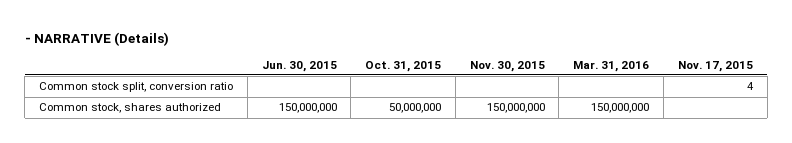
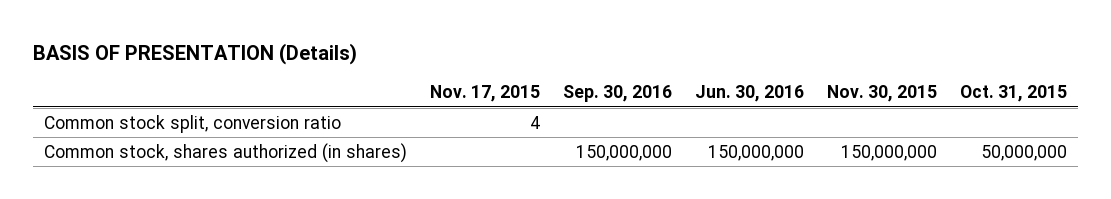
[24,31,169,46] - NARRATIVE (Details) -> [33,43,358,66] BASIS OF PRESENTATION (Details)
[261,60,337,72] Jun. 30, 2015 -> none
[573,60,650,72] Mar. 31, 2016 -> none
none -> [563,85,673,103] Sep. 30, 2016
none -> [695,85,805,103] Jun. 30, 2016
[38,103,221,114] Common stock, shares authorized -> [44,142,408,163] Common stock, shares authorized (in shares)

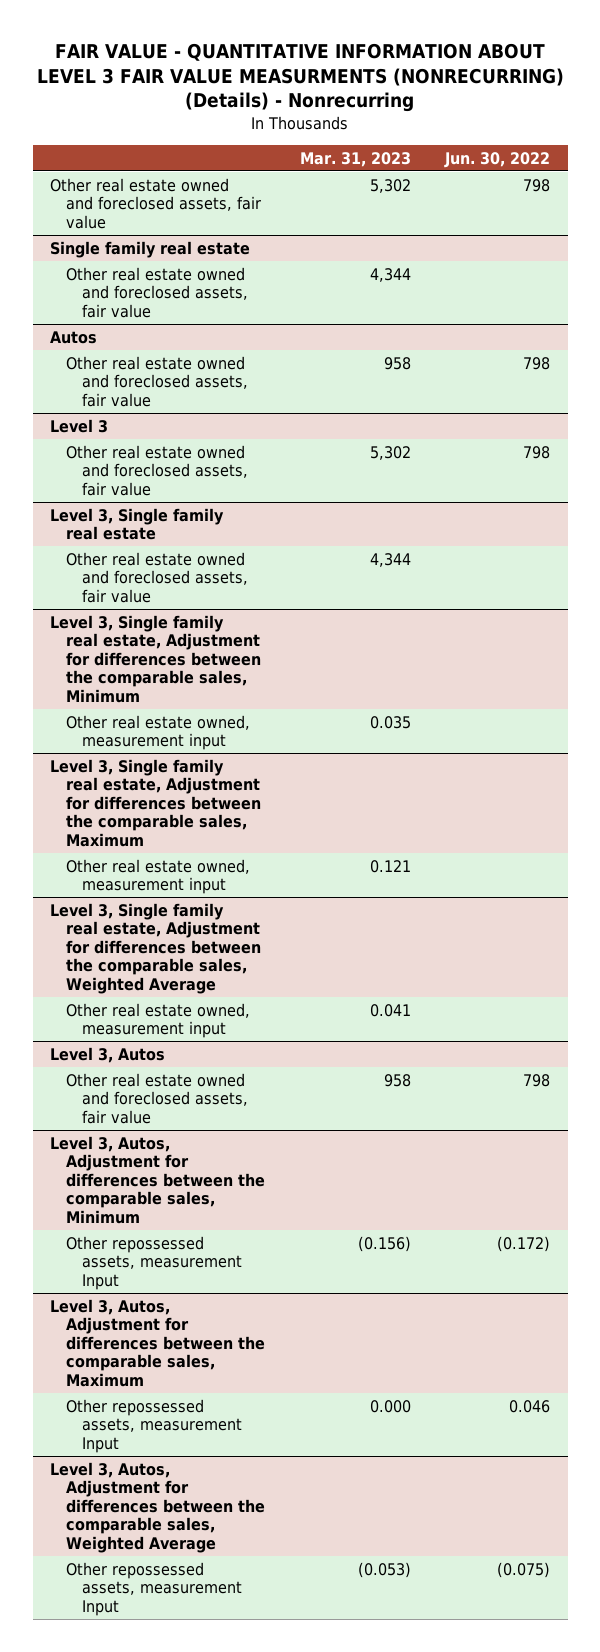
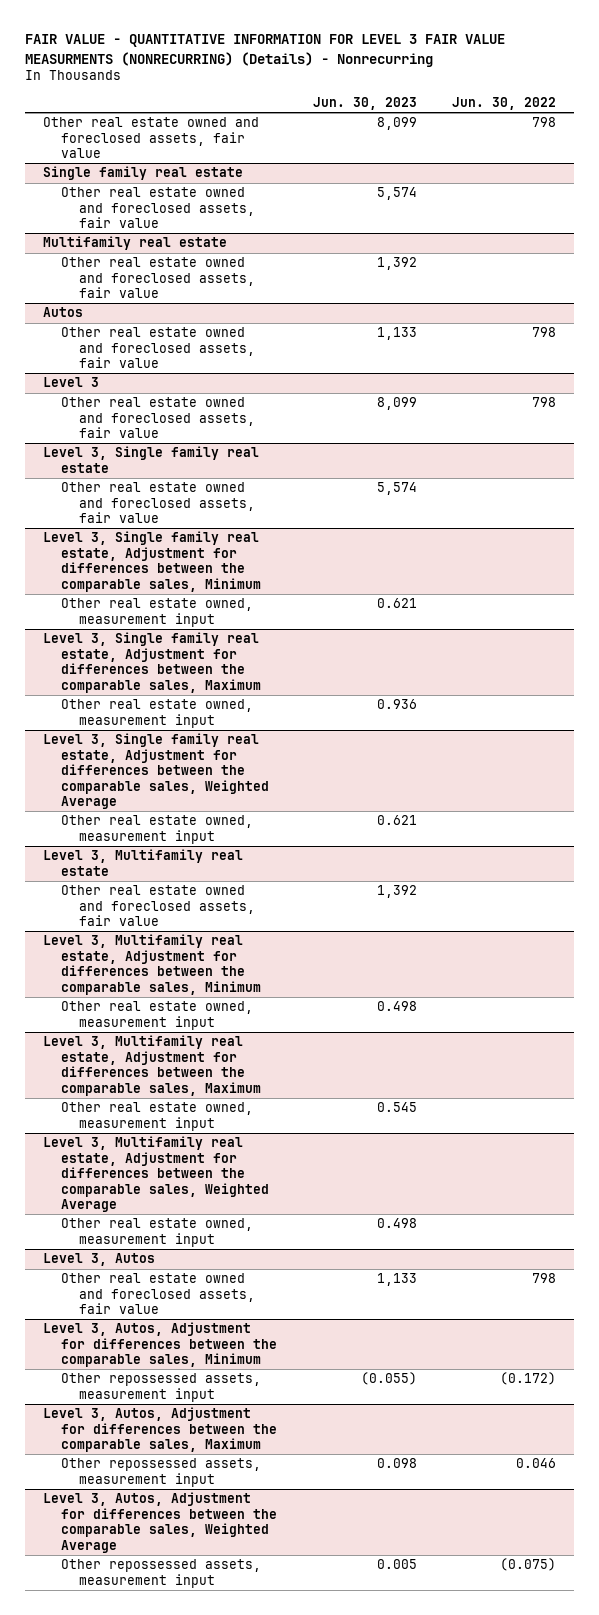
[37,42,565,113] FAIR VALUE - QUANTITATIVE INFORMATION ABOUT LEVEL 3 FAIR VALUE MEASURMENTS (NONRECURRING) (Details) - Nonrecurring -> [25,34,506,67] FAIR VALUE - QUANTITATIVE INFORMATION FOR LEVEL 3 FAIR VALUE MEASURMENTS (NONRECURRING) (Details) - Nonrecurring
[299,151,411,167] Mar. 31, 2023 -> none
none -> [312,97,417,111] Jun. 30, 2023
none -> [42,236,227,251] Multifamily real estate
none -> [61,257,256,299] Other real estate owned and foreclosed assets, fair value
none -> [42,849,243,876] Level 3, Multifamily real estate
none -> [61,885,256,927] Other real estate owned and foreclosed assets, fair value
none -> [42,934,262,995] Level 3, Multifamily real estate, Adjustment for differences between the comparable sales, Minimum
none -> [61,1001,254,1030] Other real estate owned, measurement input
none -> [42,1035,262,1096] Level 3, Multifamily real estate, Adjustment for differences between the comparable sales, Maximum
none -> [61,1102,254,1131] Other real estate owned, measurement input
none -> [42,1136,270,1213] Level 3, Multifamily real estate, Adjustment for differences between the comparable sales, Weighted Average
none -> [61,1218,254,1247] Other real estate owned, measurement input
[66,1235,242,1290] Other repossessed assets, measurement Input -> [61,1373,262,1402] Other repossessed assets, measurement input
[66,1398,242,1453] Other repossessed assets, measurement Input -> [61,1458,262,1487] Other repossessed assets, measurement input
[66,1561,242,1616] Other repossessed assets, measurement Input -> [61,1559,262,1588] Other repossessed assets, measurement input

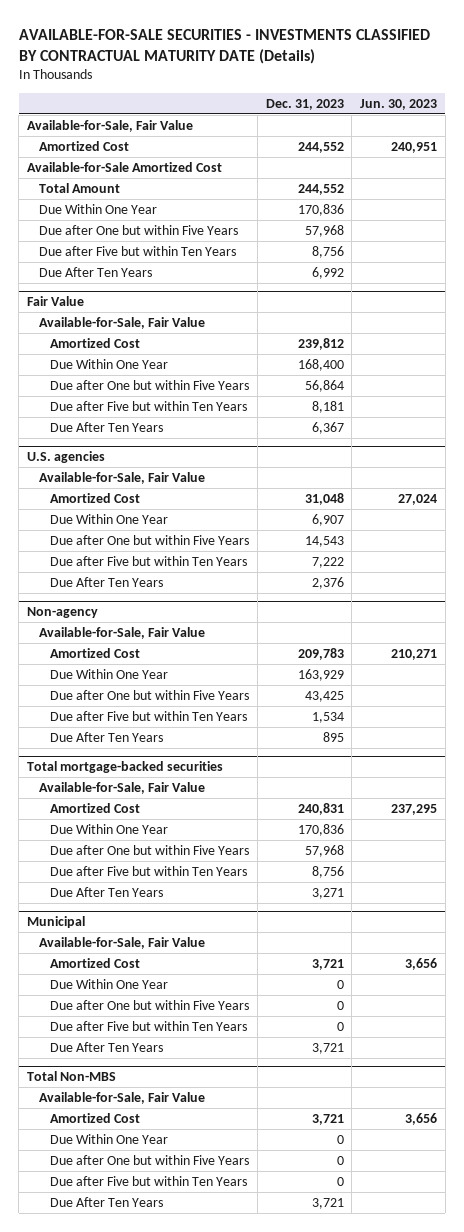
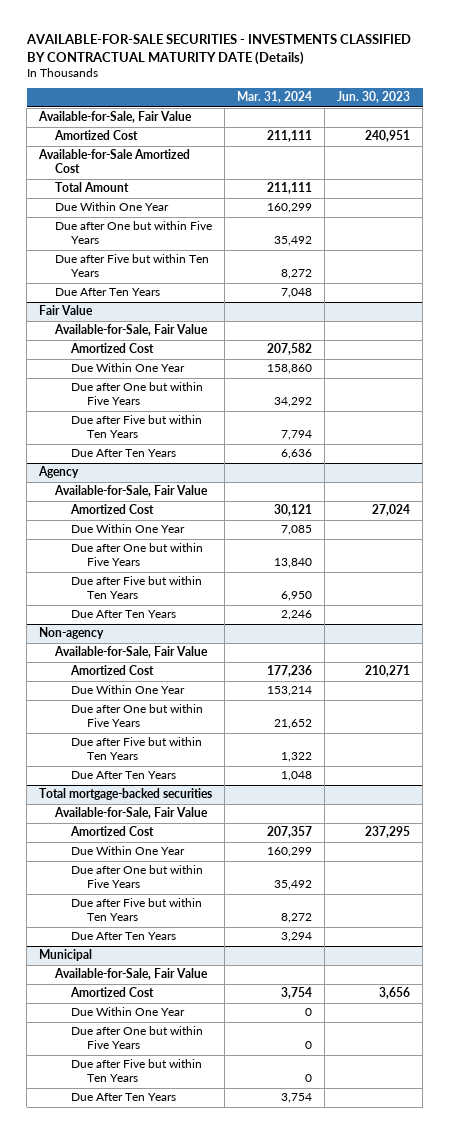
[265,98,344,110] Dec. 31, 2023 -> none
none -> [237,91,313,104] Mar. 31, 2024
[26,450,105,463] U.S. agencies -> [38,466,80,479] Agency
[26,1070,116,1081] Total Non-MBS -> none
[38,1091,205,1104] Available-for-Sale, Fair Value -> none
[50,1112,141,1123] Amortized Cost -> none
[50,1133,169,1144] Due Within One Year -> none
[50,1154,250,1165] Due after One but within Five Years -> none
[50,1175,248,1186] Due after Five but within Ten Years -> none
[50,1196,164,1207] Due After Ten Years -> none

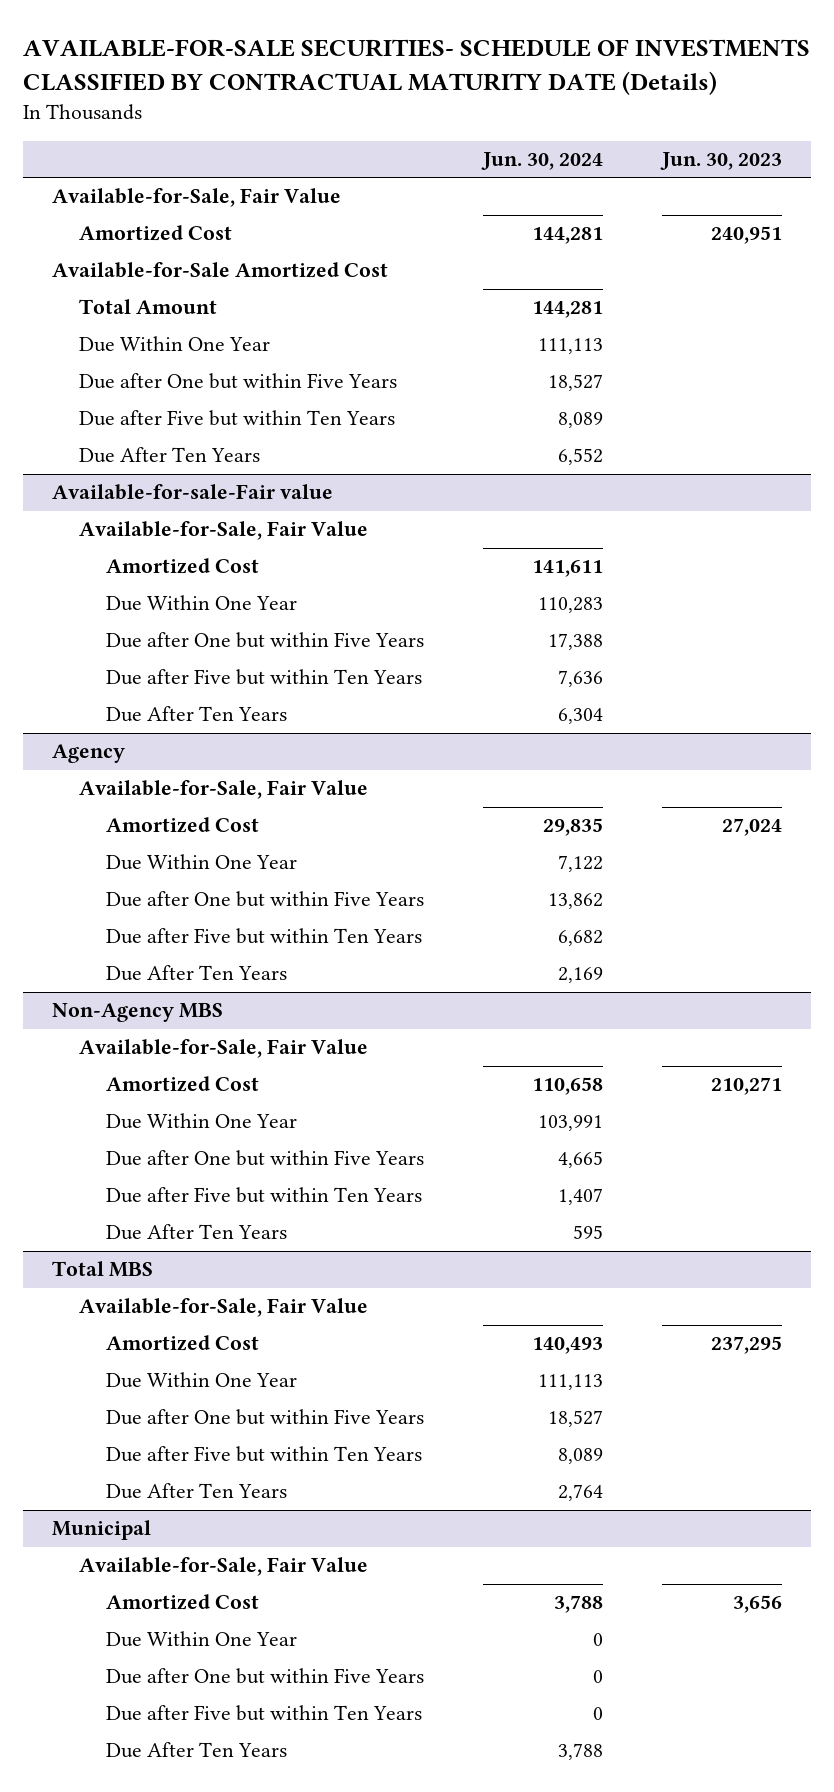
[25,34,411,65] AVAILABLE-FOR-SALE SECURITIES - INVESTMENTS CLASSIFIED BY CONTRACTUAL MATURITY DATE (Details) -> [22,39,810,95] AVAILABLE-FOR-SALE SECURITIES- SCHEDULE OF INVESTMENTS CLASSIFIED BY CONTRACTUAL MATURITY DATE (Details)
[237,91,313,104] Mar. 31, 2024 -> none
none -> [481,152,604,171] Jun. 30, 2024
[39,305,94,316] Fair Value -> [52,484,334,501] Available-for-sale-Fair value
[39,627,105,640] Non-agency -> [52,1003,224,1023] Non-Agency MBS
[39,788,213,801] Total mortgage-backed securities -> [52,1261,154,1278] Total MBS

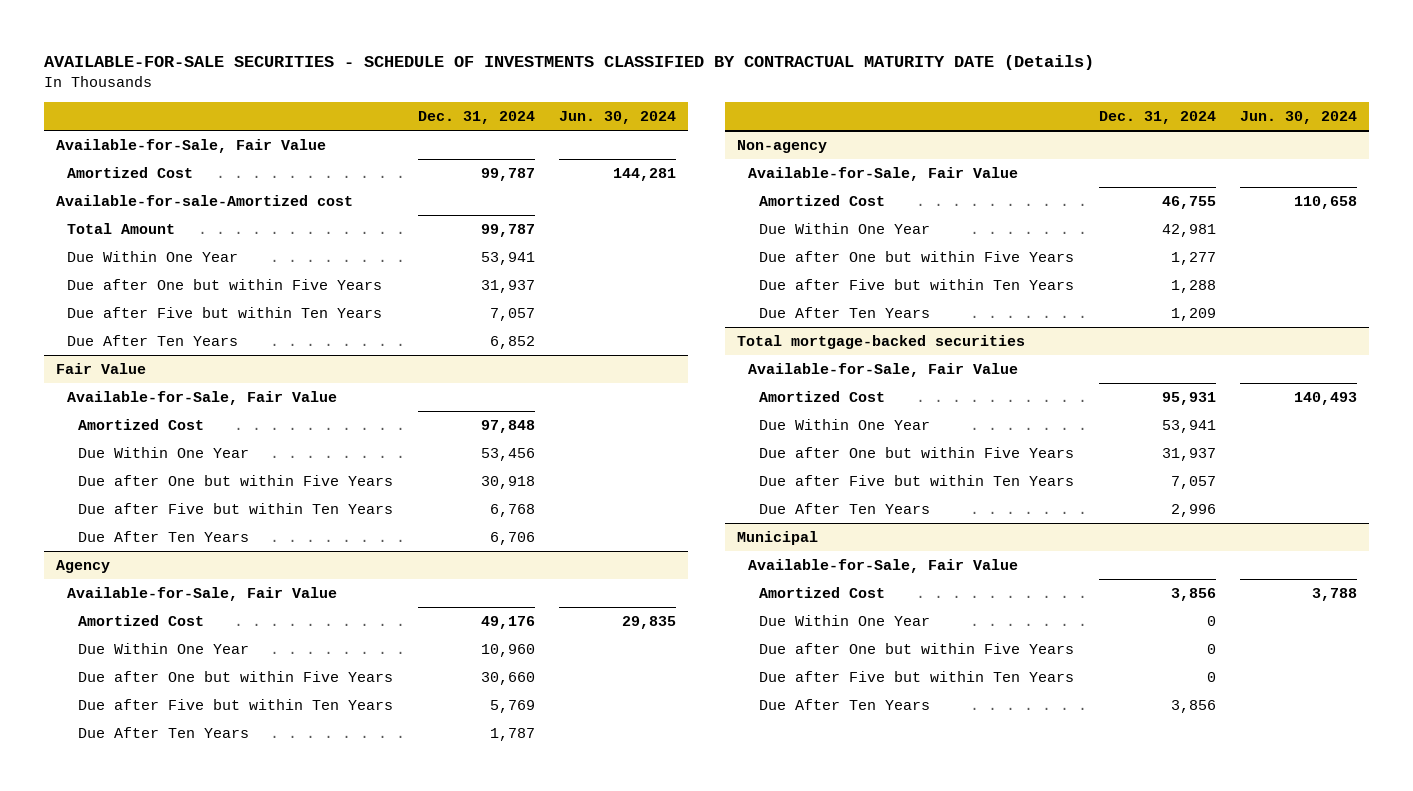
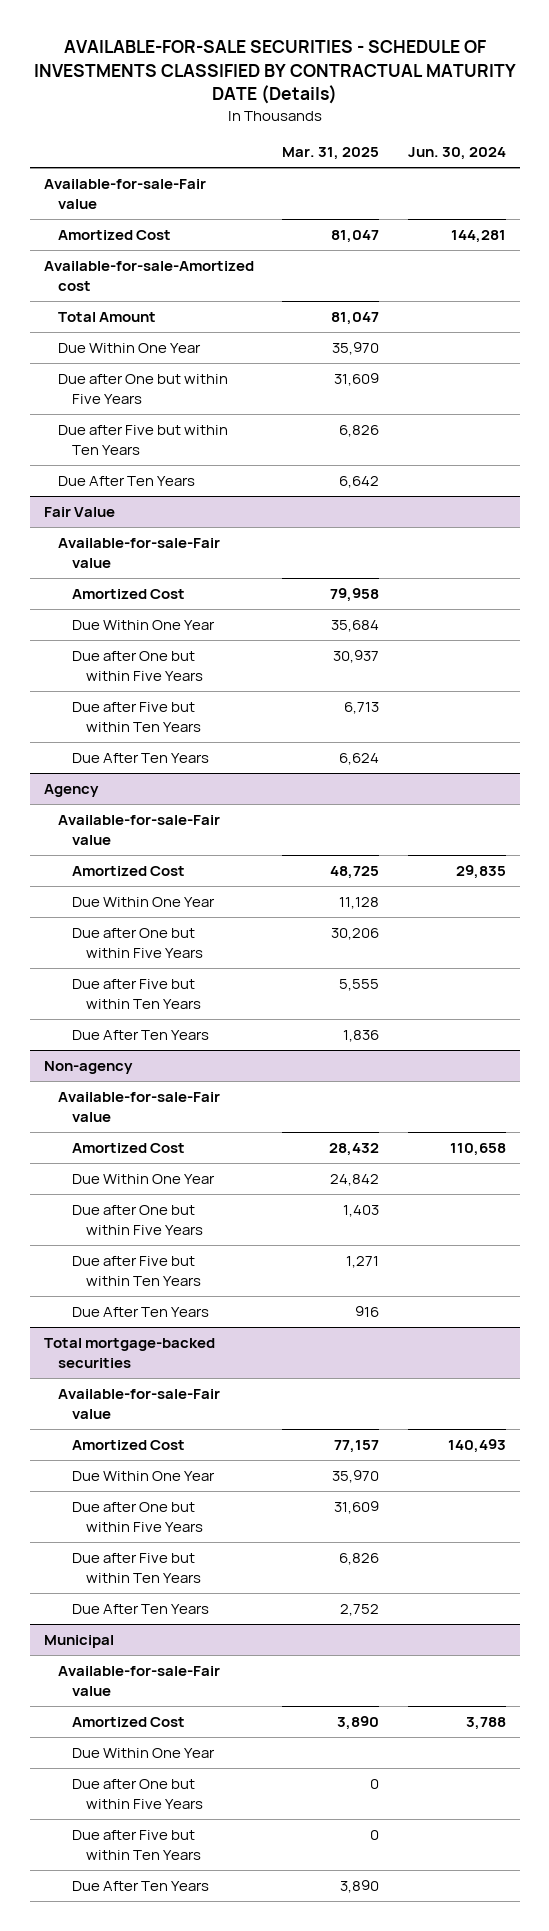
[417,110,535,124] Dec. 31, 2024 -> none
none -> [282,147,380,161] Mar. 31, 2025
[56,139,327,154] Available-for-Sale, Fair Value -> [43,179,206,209] Available-for-sale-Fair value
[67,391,338,406] Available-for-Sale, Fair Value -> [57,538,220,568] Available-for-sale-Fair value
[67,587,338,602] Available-for-Sale, Fair Value -> [57,815,220,845] Available-for-sale-Fair value
[748,167,1019,182] Available-for-Sale, Fair Value -> [57,1092,220,1122] Available-for-sale-Fair value
[748,363,1019,378] Available-for-Sale, Fair Value -> [57,1389,220,1419] Available-for-sale-Fair value
[748,559,1019,574] Available-for-Sale, Fair Value -> [57,1666,220,1696] Available-for-sale-Fair value

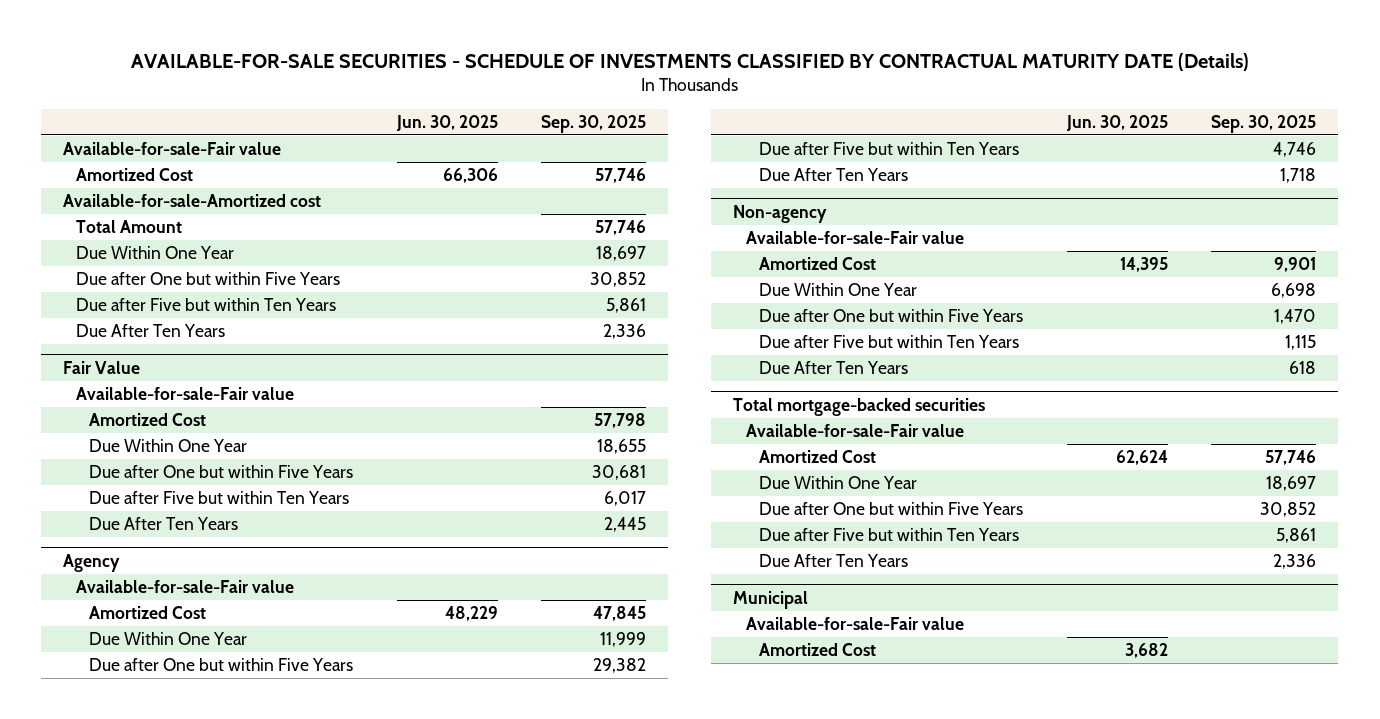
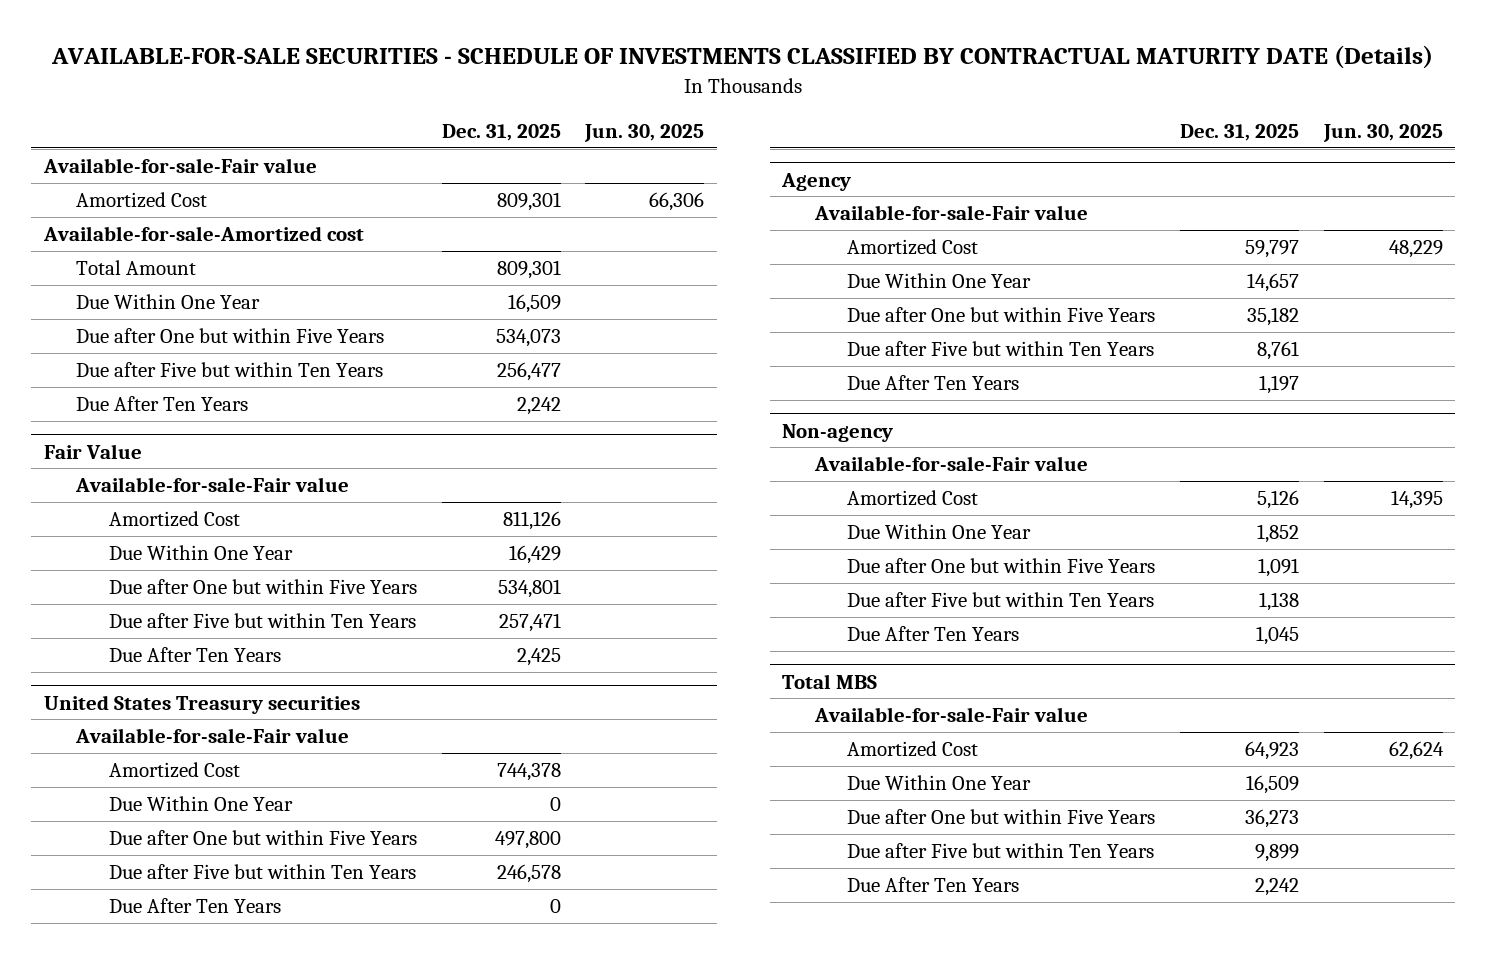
[541,114,647,133] Sep. 30, 2025 -> none
none -> [441,123,561,141] Dec. 31, 2025
none -> [43,694,360,714] United States Treasury securities
none -> [75,728,350,744] Available-for-sale-Fair value
none -> [108,762,240,779] Amortized Cost
none -> [108,796,293,812] Due Within One Year
none -> [108,830,417,846] Due after One but within Five Years
none -> [108,864,416,880] Due after Five but within Ten Years
none -> [108,898,281,914] Due After Ten Years
[733,397,986,416] Total mortgage-backed securities -> [782,673,878,689] Total MBS
[733,590,809,609] Municipal -> none
[746,617,965,631] Available-for-sale-Fair value -> none
[759,643,877,657] Amortized Cost -> none

